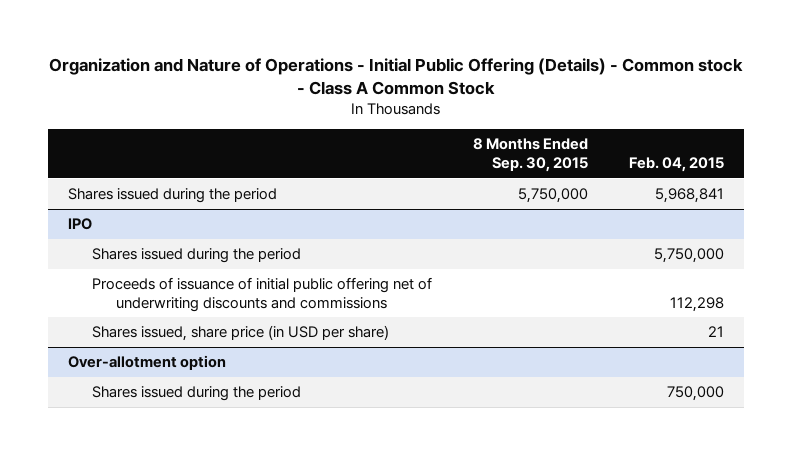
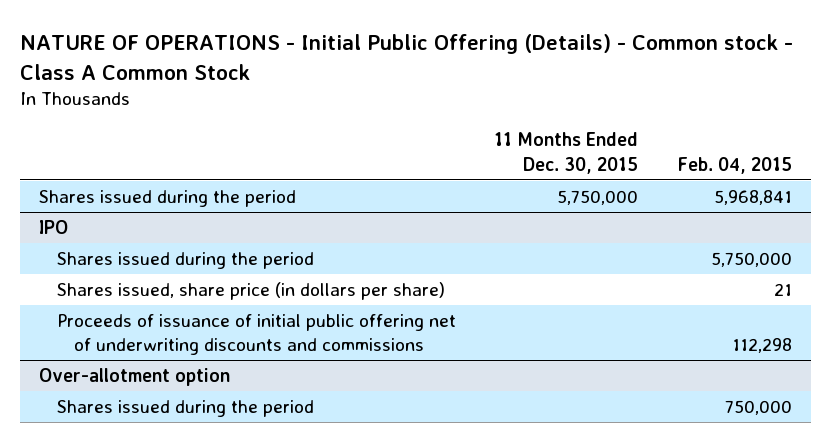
[49,58,744,96] Organization and Nature of Operations - Initial Public Offering (Details) - Common stock - Class A Common Stock -> [20,33,794,80] NATURE OF OPERATIONS - Initial Public Offering (Details) - Common stock - Class A Common Stock
[472,138,588,173] 8 Months Ended Sep. 30, 2015 -> none
none -> [494,132,639,174] 11 Months Ended Dec. 30, 2015
none -> [56,281,445,300] Shares issued, share price (in dollars per share)
[92,325,390,342] Shares issued, share price (in USD per share) -> none

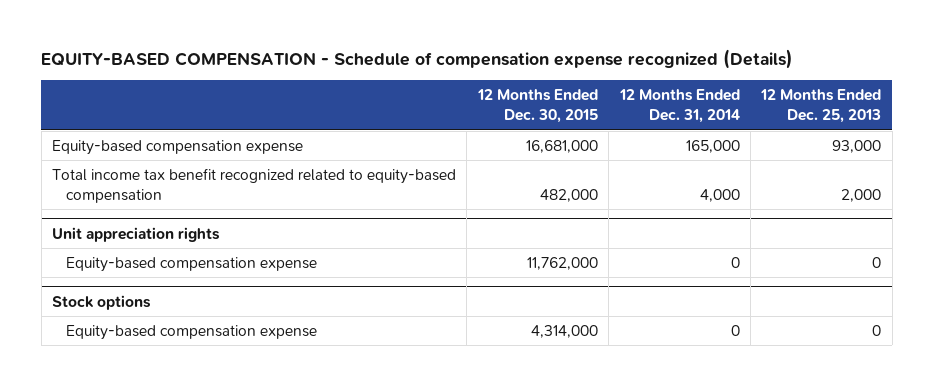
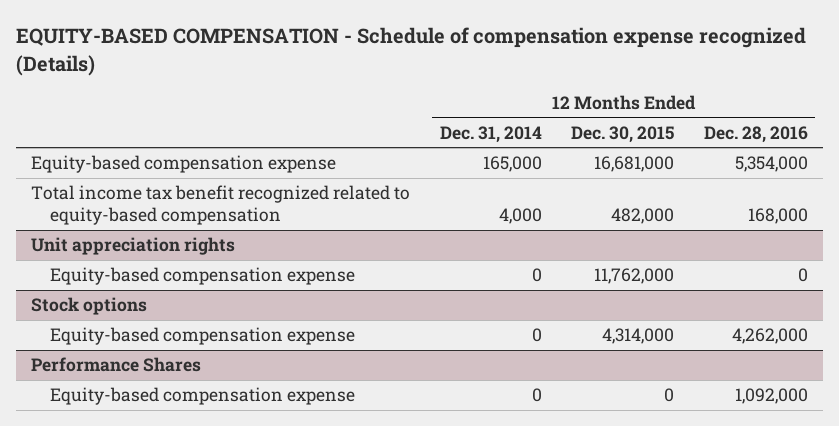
[760,89,882,124] 12 Months Ended Dec. 25, 2013 -> none
none -> [703,125,808,143] Dec. 28, 2016
none -> [30,357,201,373] Performance Shares
none -> [49,387,355,406] Equity-based compensation expense

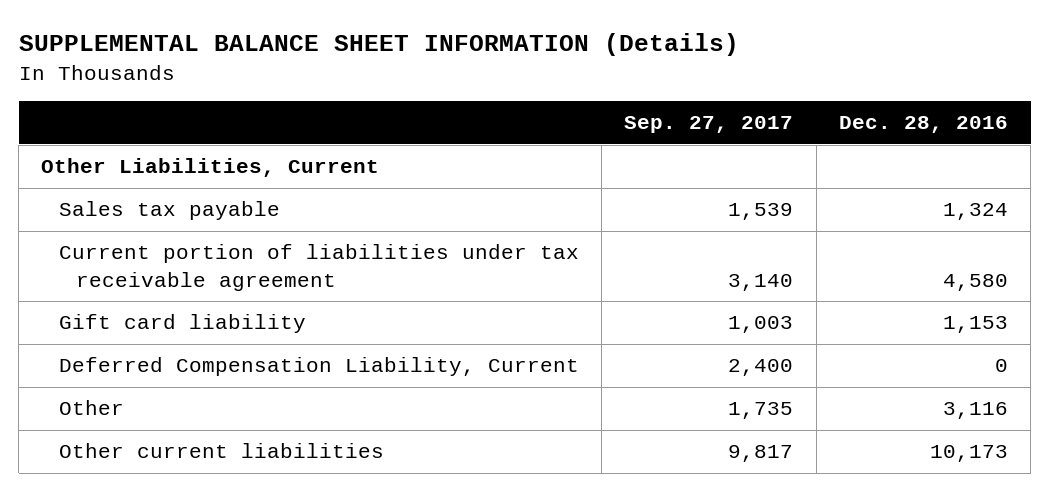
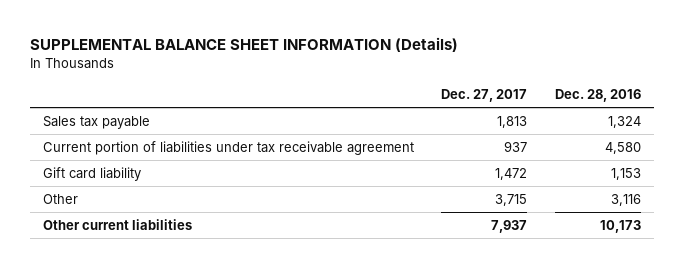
[624,116,794,134] Sep. 27, 2017 -> none
none -> [441,88,528,102] Dec. 27, 2017
[41,158,380,178] Other Liabilities, Current -> none
[58,357,579,377] Deferred Compensation Liability, Current -> none

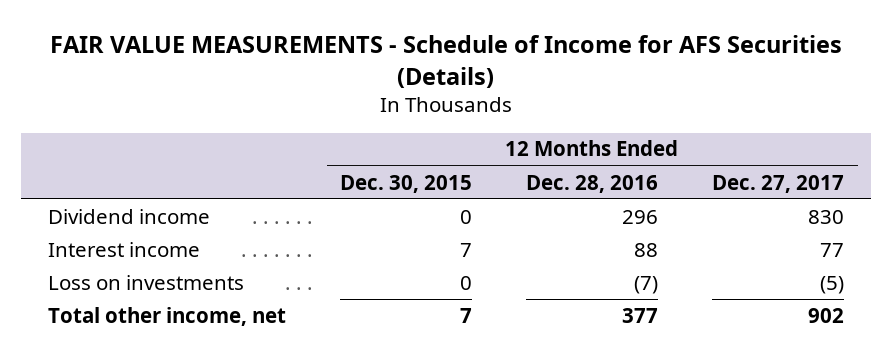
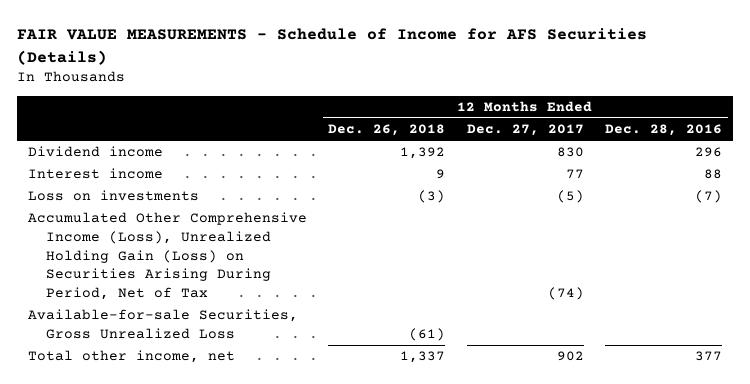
[340,174,473,193] Dec. 30, 2015 -> none
none -> [328,124,446,137] Dec. 26, 2018
none -> [27,212,307,301] Accumulated Other Comprehensive Income (Loss), Unrealized Holding Gain (Loss) on Securities Arising During Period, Net of Tax
none -> [27,309,298,340] Available-for-sale Securities, Gross Unrealized Loss

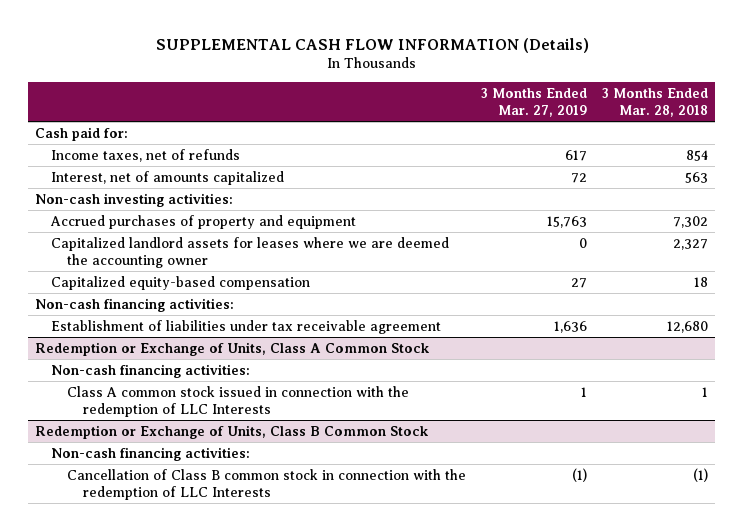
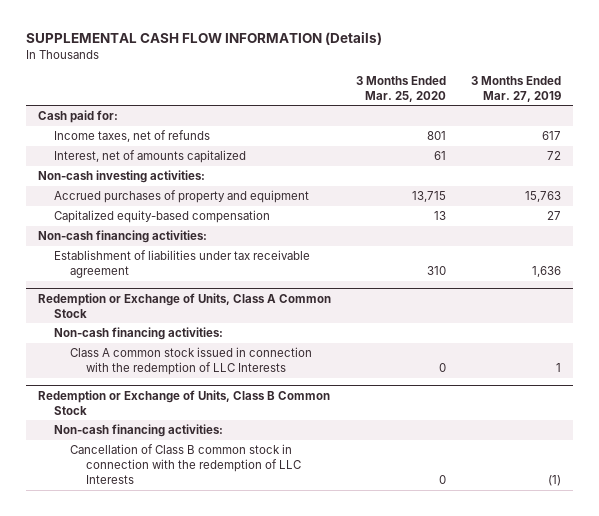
[601,88,708,118] 3 Months Ended Mar. 28, 2018 -> none
none -> [355,75,446,102] 3 Months Ended Mar. 25, 2020
[51,236,450,268] Capitalized landlord assets for leases where we are deemed the accounting owner -> none

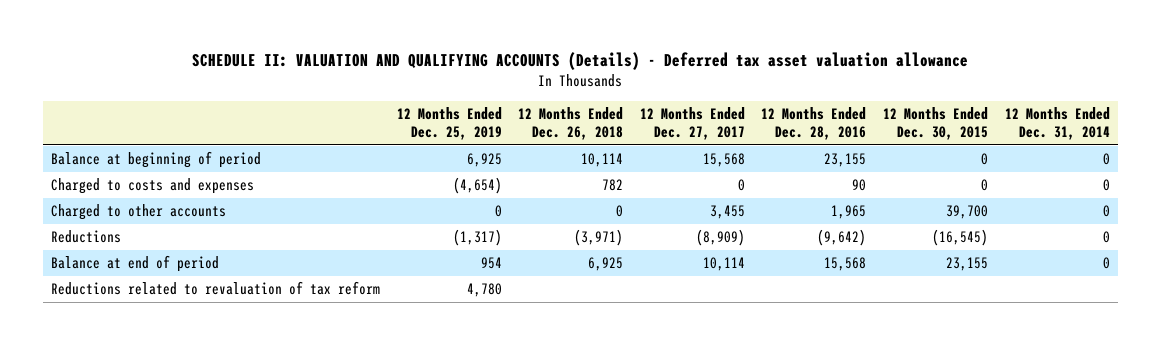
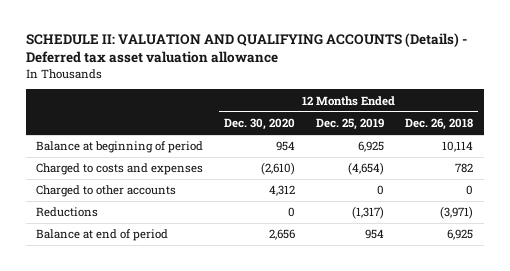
[639,106,745,141] 12 Months Ended Dec. 27, 2017 -> none
[761,106,867,141] 12 Months Ended Dec. 28, 2016 -> none
[883,106,989,141] 12 Months Ended Dec. 30, 2015 -> none
[1004,106,1110,141] 12 Months Ended Dec. 31, 2014 -> none
none -> [224,118,296,131] Dec. 30, 2020
[51,281,381,296] Reductions related to revaluation of tax reform -> none

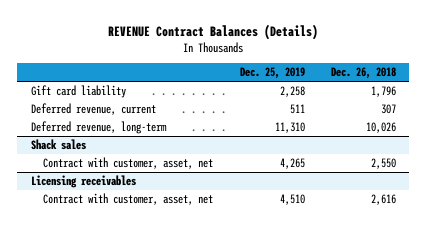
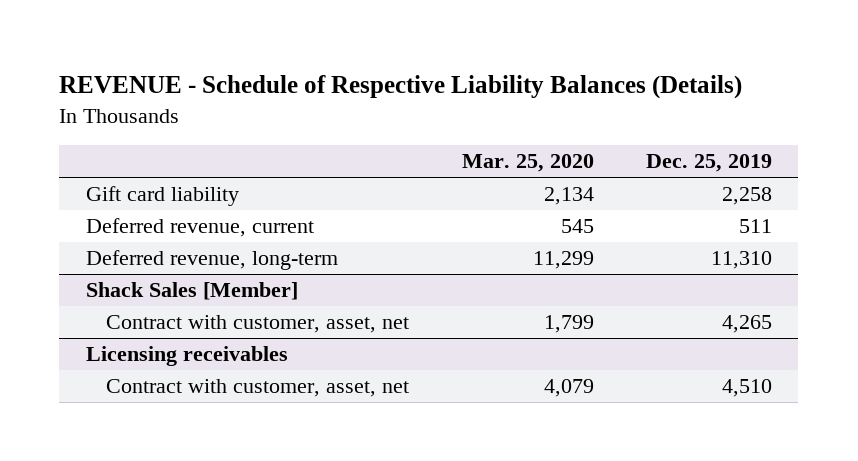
[108,23,319,40] REVENUE Contract Balances (Details) -> [59,75,743,100] REVENUE - Schedule of Respective Liability Balances (Details)
[331,67,397,80] Dec. 26, 2018 -> none
none -> [461,154,594,173] Mar. 25, 2020
[30,139,86,151] Shack sales -> [85,282,298,301] Shack Sales [Member]

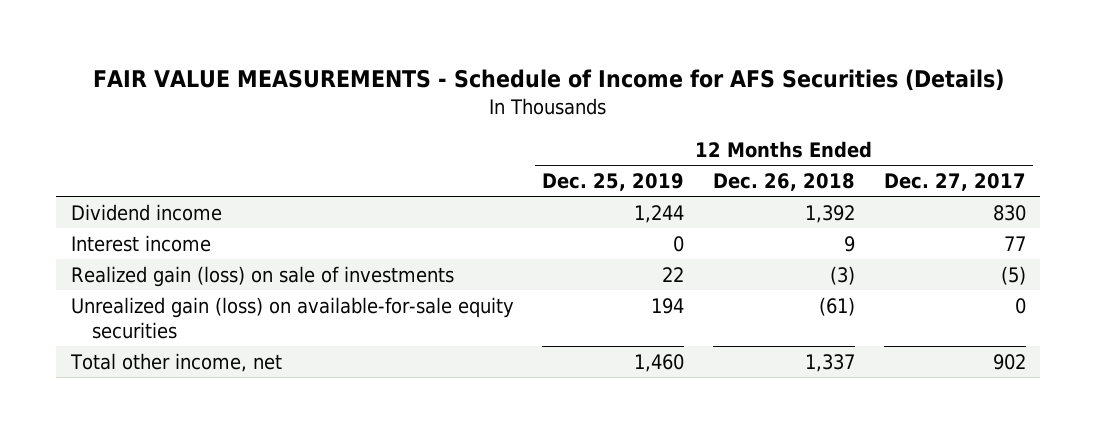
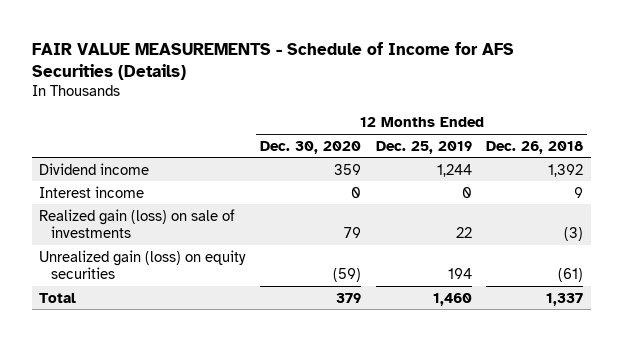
[883,173,1026,192] Dec. 27, 2017 -> none
none -> [260,140,362,154] Dec. 30, 2020
[70,296,514,340] Unrealized gain (loss) on available-for-sale equity securities -> [39,249,247,280] Unrealized gain (loss) on equity securities
[69,352,282,372] Total other income, net -> [39,292,77,303] Total

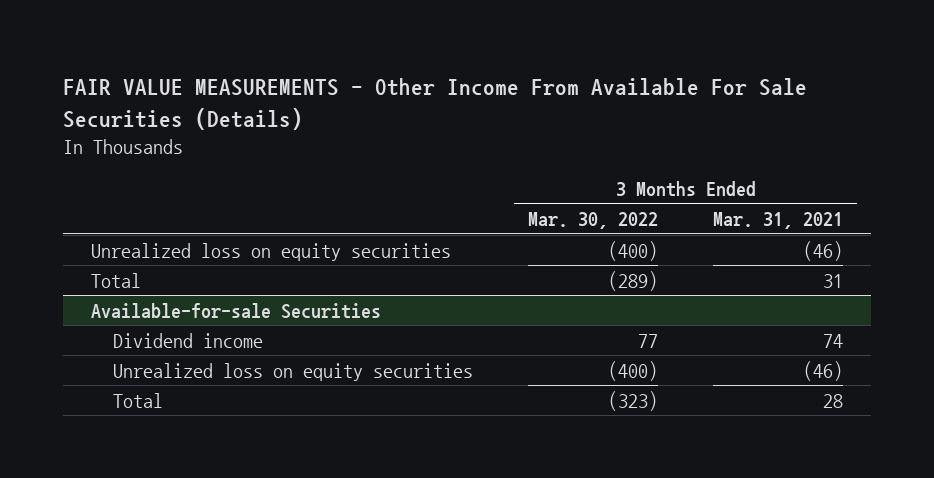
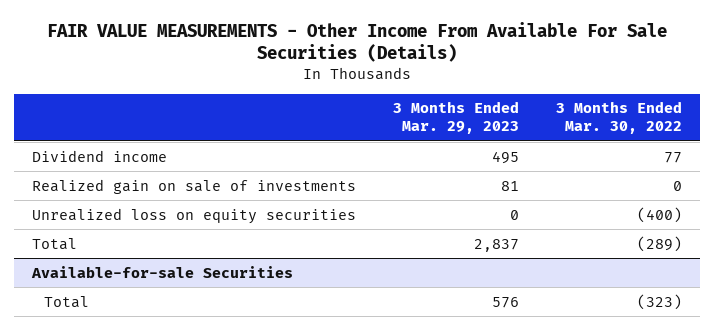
[713,212,844,230] Mar. 31, 2021 -> none
none -> [392,101,519,135] 3 Months Ended Mar. 29, 2023
none -> [32,149,168,162] Dividend income
none -> [32,178,357,194] Realized gain on sale of investments
[112,332,263,348] Dividend income -> none
[112,362,473,381] Unrealized loss on equity securities -> none

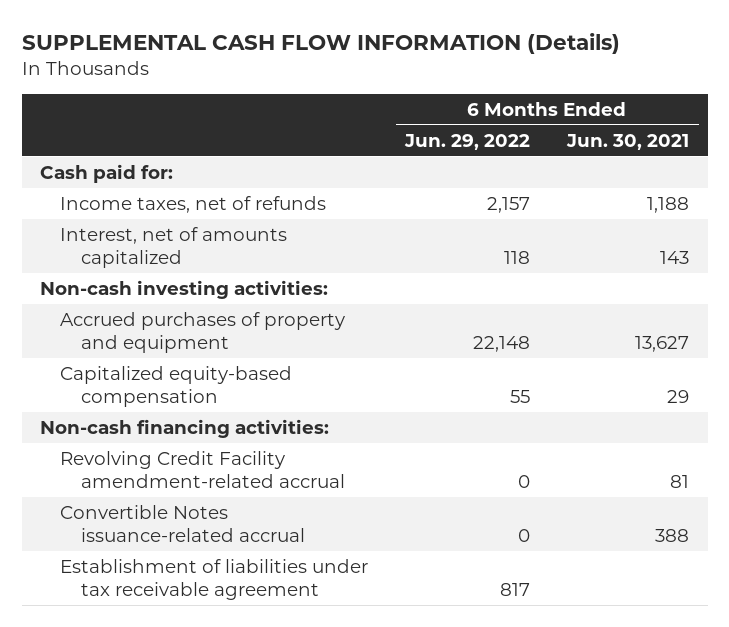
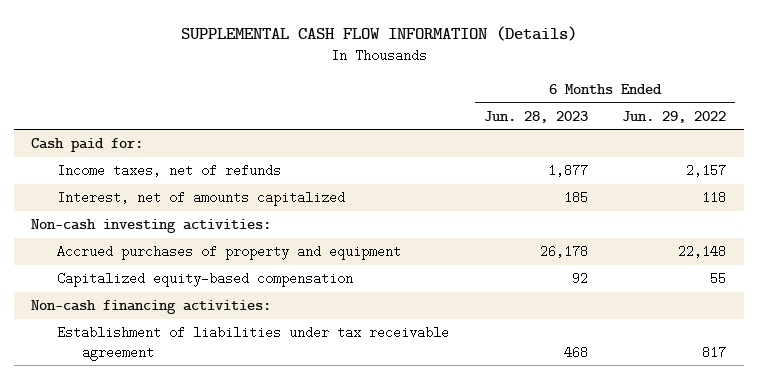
[566,133,690,150] Jun. 30, 2021 -> none
none -> [483,110,588,123] Jun. 28, 2023
[60,450,345,488] Revolving Credit Facility amendment-related accrual -> none
[60,504,305,542] Convertible Notes issuance-related accrual -> none

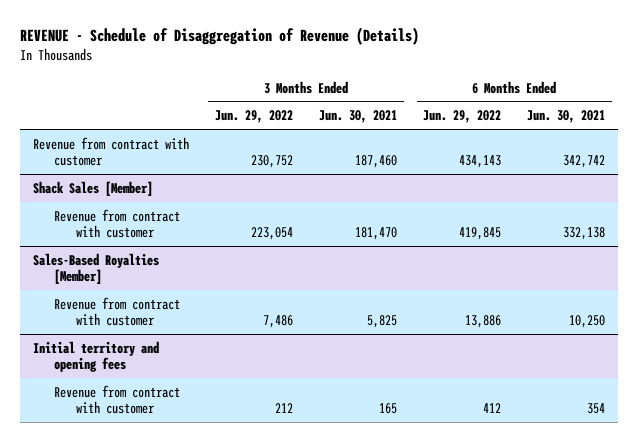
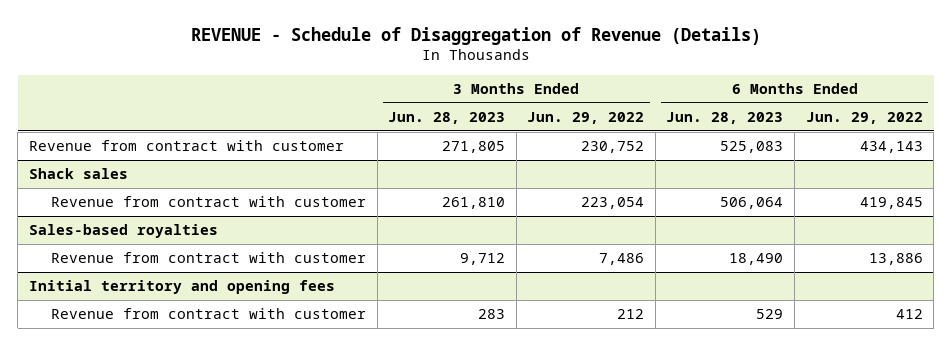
[319,110,398,124] Jun. 30, 2021 -> none
[527,110,606,124] Jun. 30, 2021 -> none
none -> [388,112,506,125] Jun. 28, 2023
none -> [666,112,784,125] Jun. 28, 2023
[32,180,153,196] Shack Sales [Member] -> [28,168,128,180] Shack sales
[32,252,159,285] Sales-Based Royalties [Member] -> [28,224,218,239] Sales-based royalties

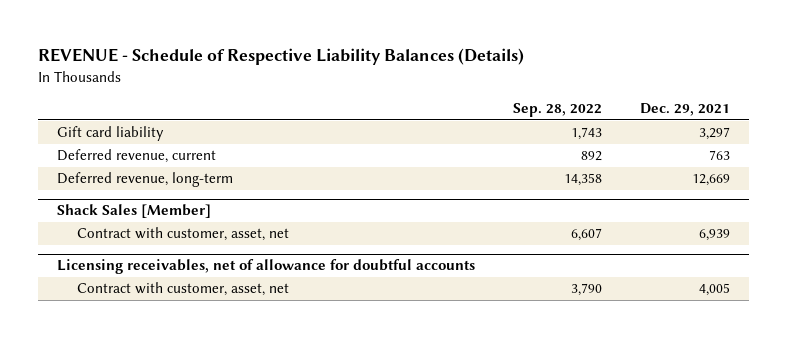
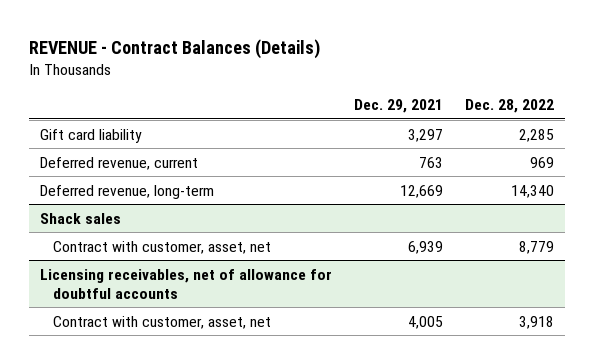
[37,48,524,66] REVENUE - Schedule of Respective Liability Balances (Details) -> [29,38,321,59] REVENUE - Contract Balances (Details)
[512,103,602,118] Sep. 28, 2022 -> none
none -> [465,98,555,113] Dec. 28, 2022
[56,204,211,219] Shack Sales [Member] -> [40,212,122,224] Shack sales

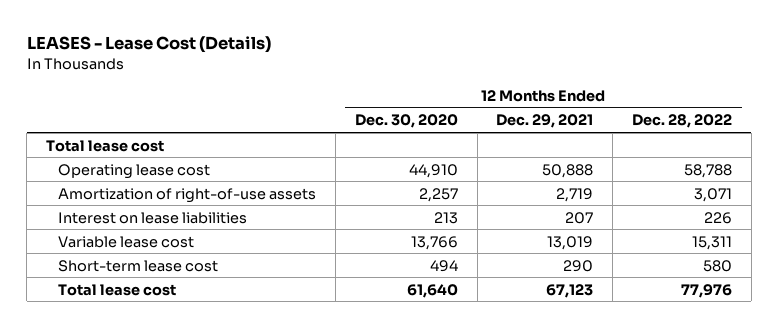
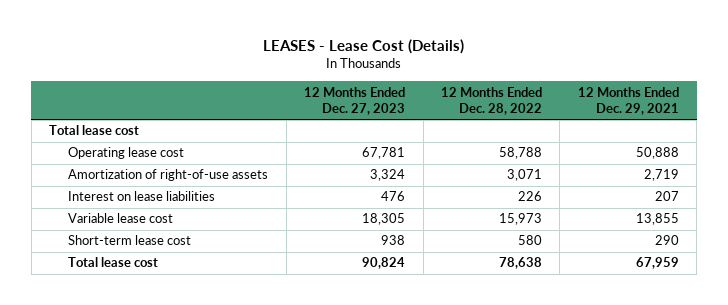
[354,114,458,129] Dec. 30, 2020 -> none
none -> [304,86,406,115] 12 Months Ended Dec. 27, 2023
[547,235,594,250] 13,019 -> [635,213,679,226] 13,855
[692,235,733,250] 15,311 -> [498,213,542,226] 15,973
[546,283,594,298] 67,123 -> [635,257,679,270] 67,959
[681,283,733,298] 77,976 -> [498,257,542,270] 78,638

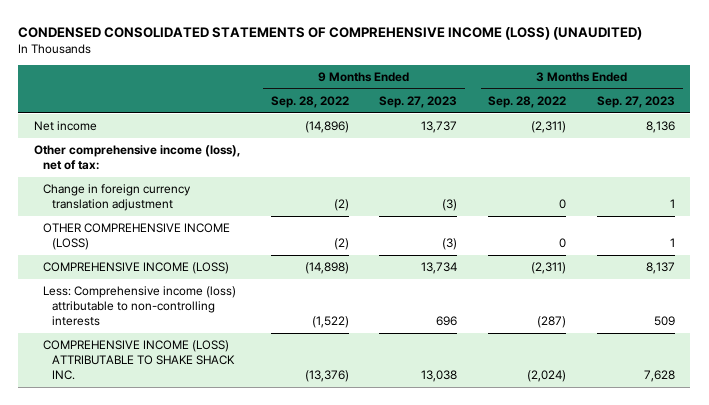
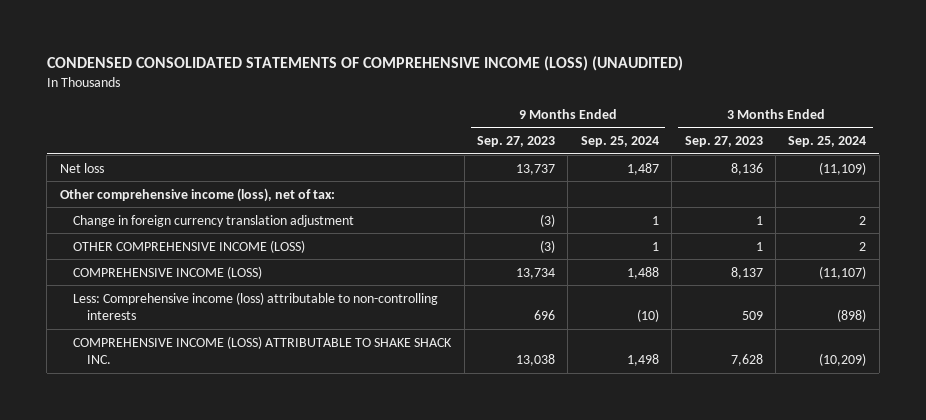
[270,96,349,109] Sep. 28, 2022 -> none
[488,96,567,109] Sep. 28, 2022 -> none
none -> [580,136,659,148] Sep. 25, 2024
none -> [788,136,867,148] Sep. 25, 2024
[33,121,97,132] Net income -> [59,162,104,173] Net loss

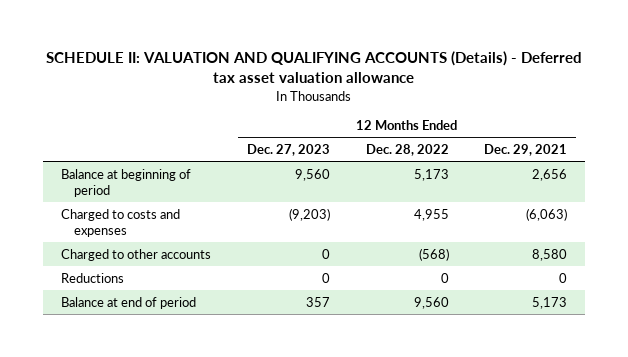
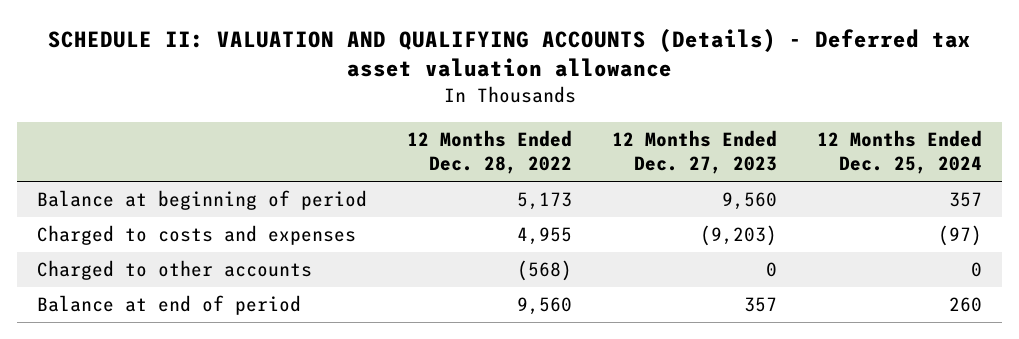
[484,144,568,157] Dec. 29, 2021 -> none
none -> [817,130,983,175] 12 Months Ended Dec. 25, 2024
[60,272,124,283] Reductions -> none

